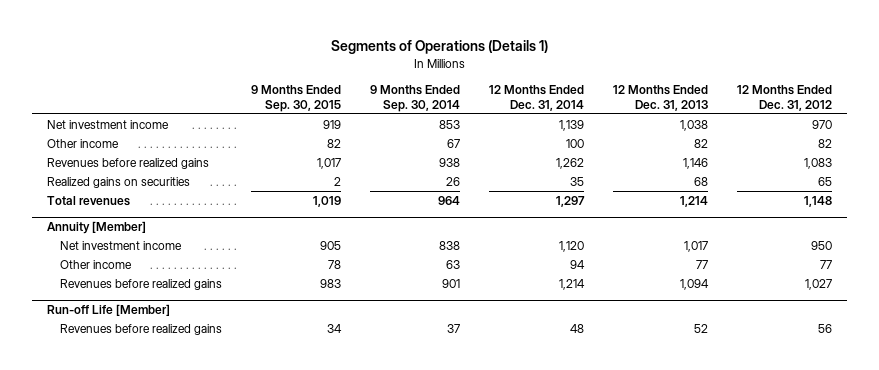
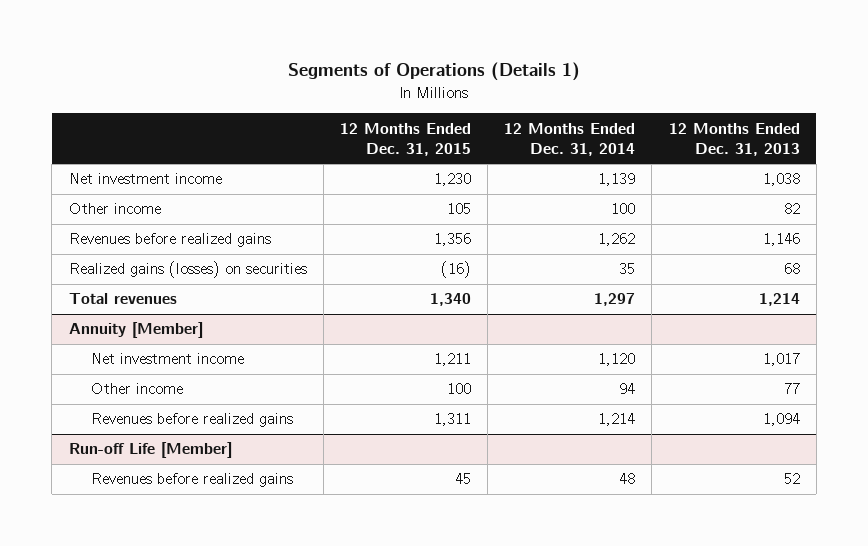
[251,85,342,112] 9 Months Ended Sep. 30, 2015 -> none
[370,85,461,112] 9 Months Ended Sep. 30, 2014 -> none
[737,85,833,111] 12 Months Ended Dec. 31, 2012 -> none
none -> [339,122,471,156] 12 Months Ended Dec. 31, 2015
[46,177,190,189] Realized gains on securities -> [68,261,307,279] Realized gains (losses) on securities

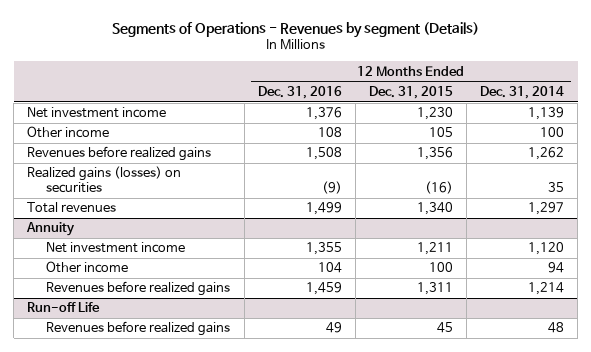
[288,62,581,82] Segments of Operations (Details 1) -> [111,21,479,38] Segments of Operations - Revenues by segment (Details)
[668,122,800,156] 12 Months Ended Dec. 31, 2013 -> none
none -> [257,86,342,100] Dec. 31, 2016
[68,322,203,339] Annuity [Member] -> [26,222,76,237] Annuity
[68,442,232,459] Run-off Life [Member] -> [27,302,101,313] Run-off Life

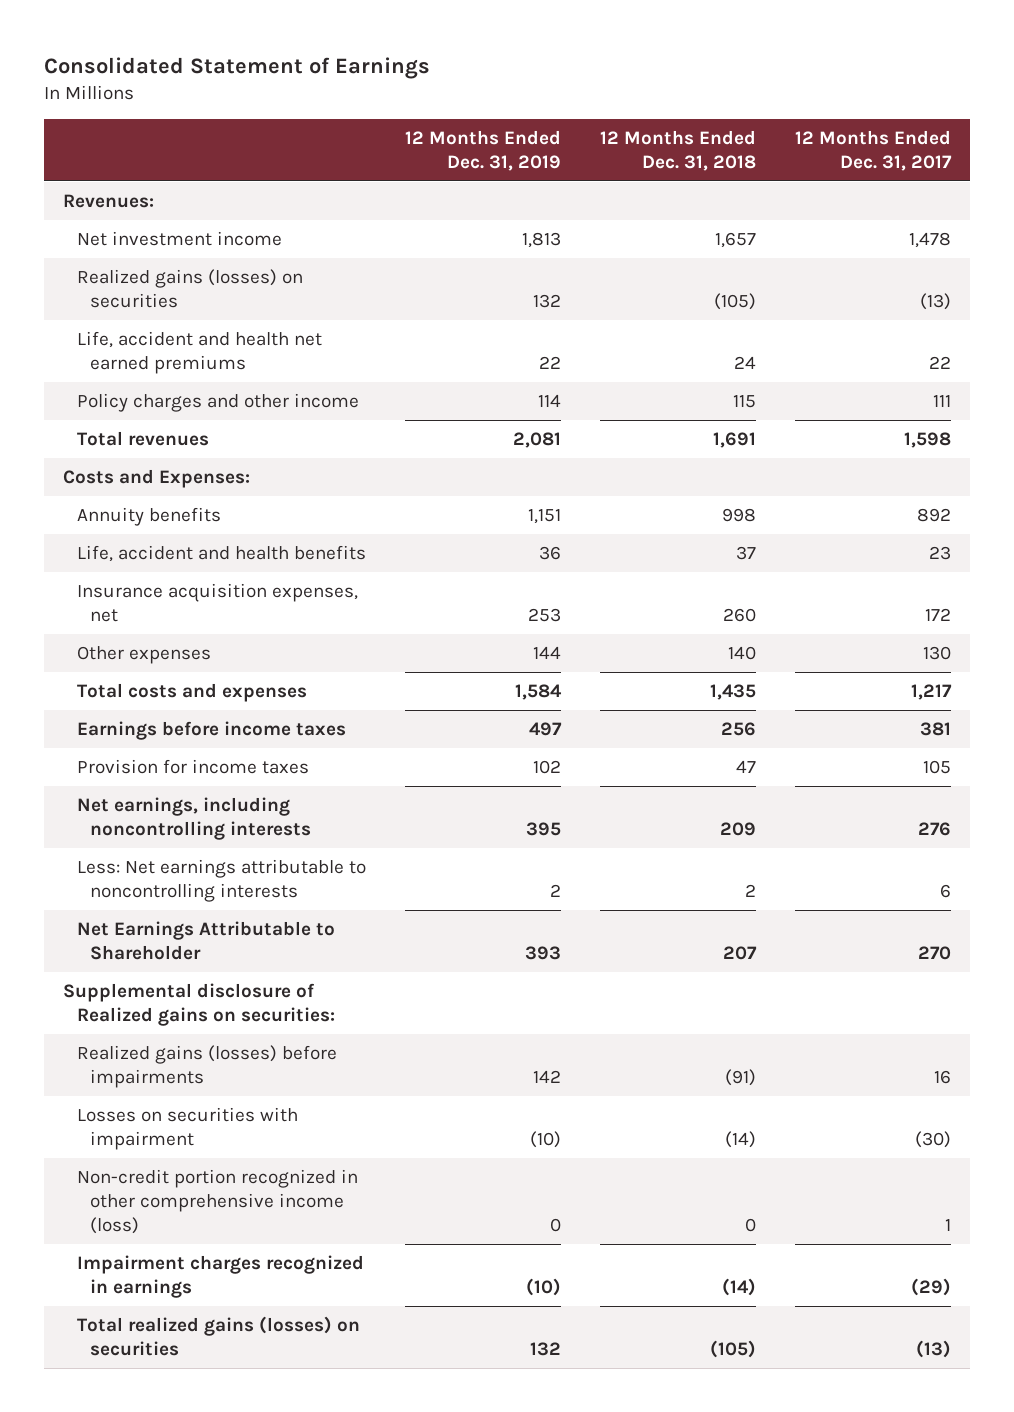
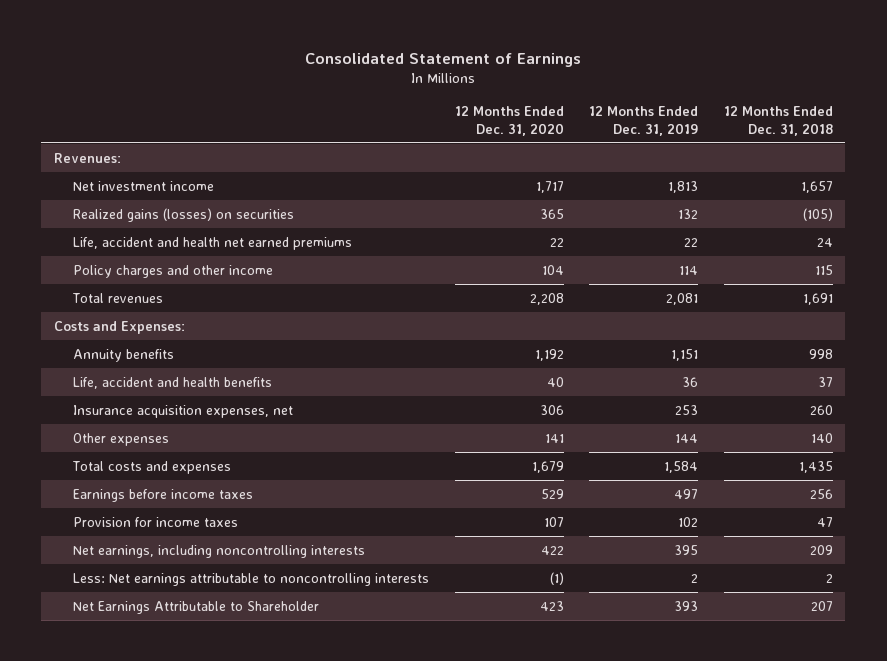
[794,129,952,171] 12 Months Ended Dec. 31, 2017 -> none
none -> [454,105,564,136] 12 Months Ended Dec. 31, 2020
[63,982,335,1027] Supplemental disclosure of Realized gains on securities: -> none
[76,1044,337,1089] Realized gains (losses) before impairments -> none
[76,1106,298,1151] Losses on securities with impairment -> none
[76,1168,358,1235] Non-credit portion recognized in other comprehensive income (loss) -> none
[76,1254,364,1299] Impairment charges recognized in earnings -> none
[76,1315,360,1357] Total realized gains (losses) on securities -> none

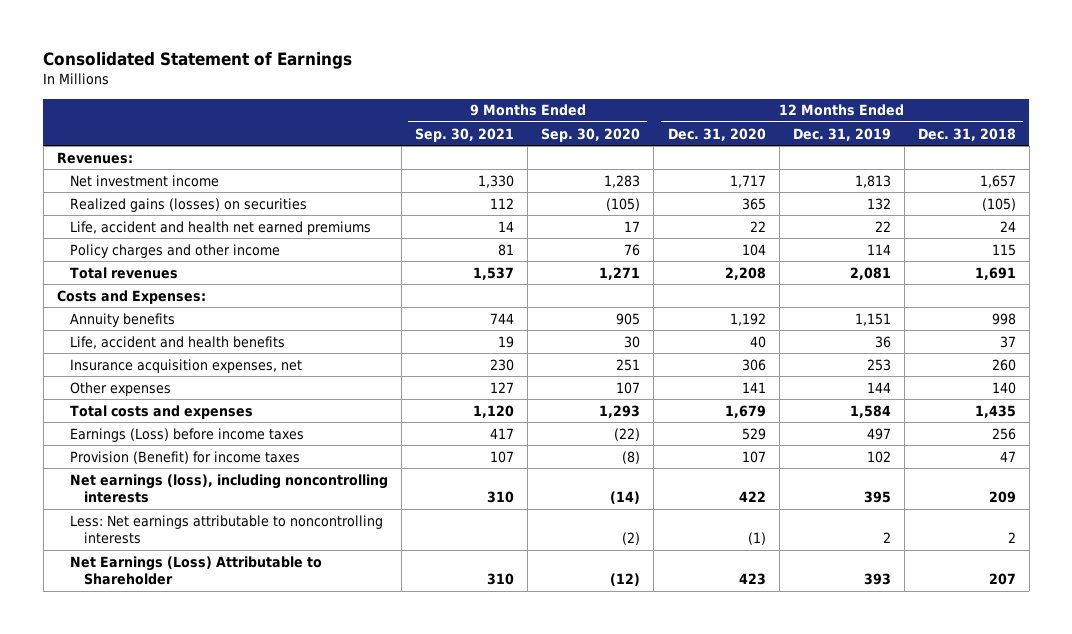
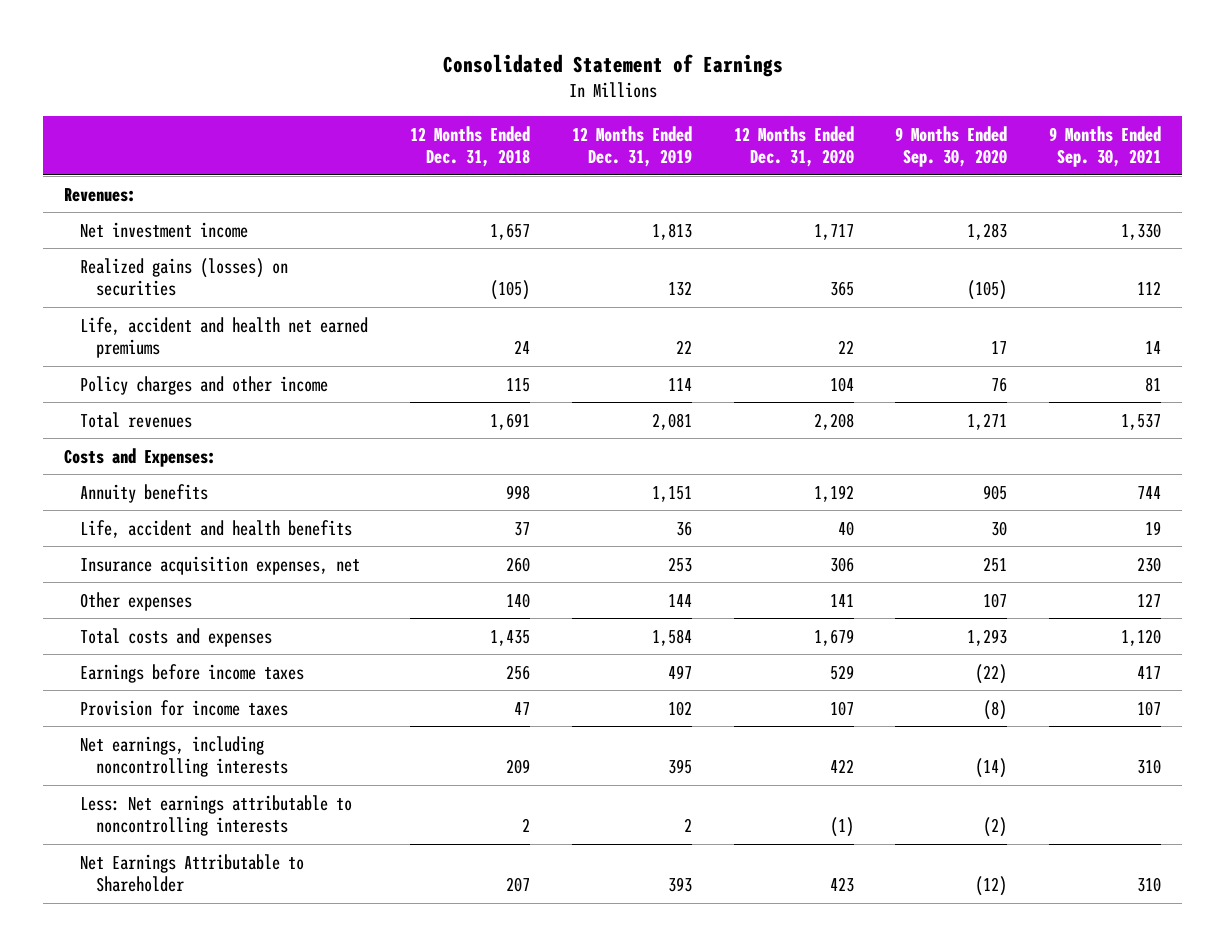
[70,427,305,442] Earnings (Loss) before income taxes -> [80,663,305,683] Earnings before income taxes
[70,450,301,464] Provision (Benefit) for income taxes -> [80,699,289,716] Provision for income taxes
[70,473,389,504] Net earnings (loss), including noncontrolling interests -> [80,735,289,778] Net earnings, including noncontrolling interests
[70,555,323,586] Net Earnings (Loss) Attributable to Shareholder -> [80,853,305,893] Net Earnings Attributable to Shareholder

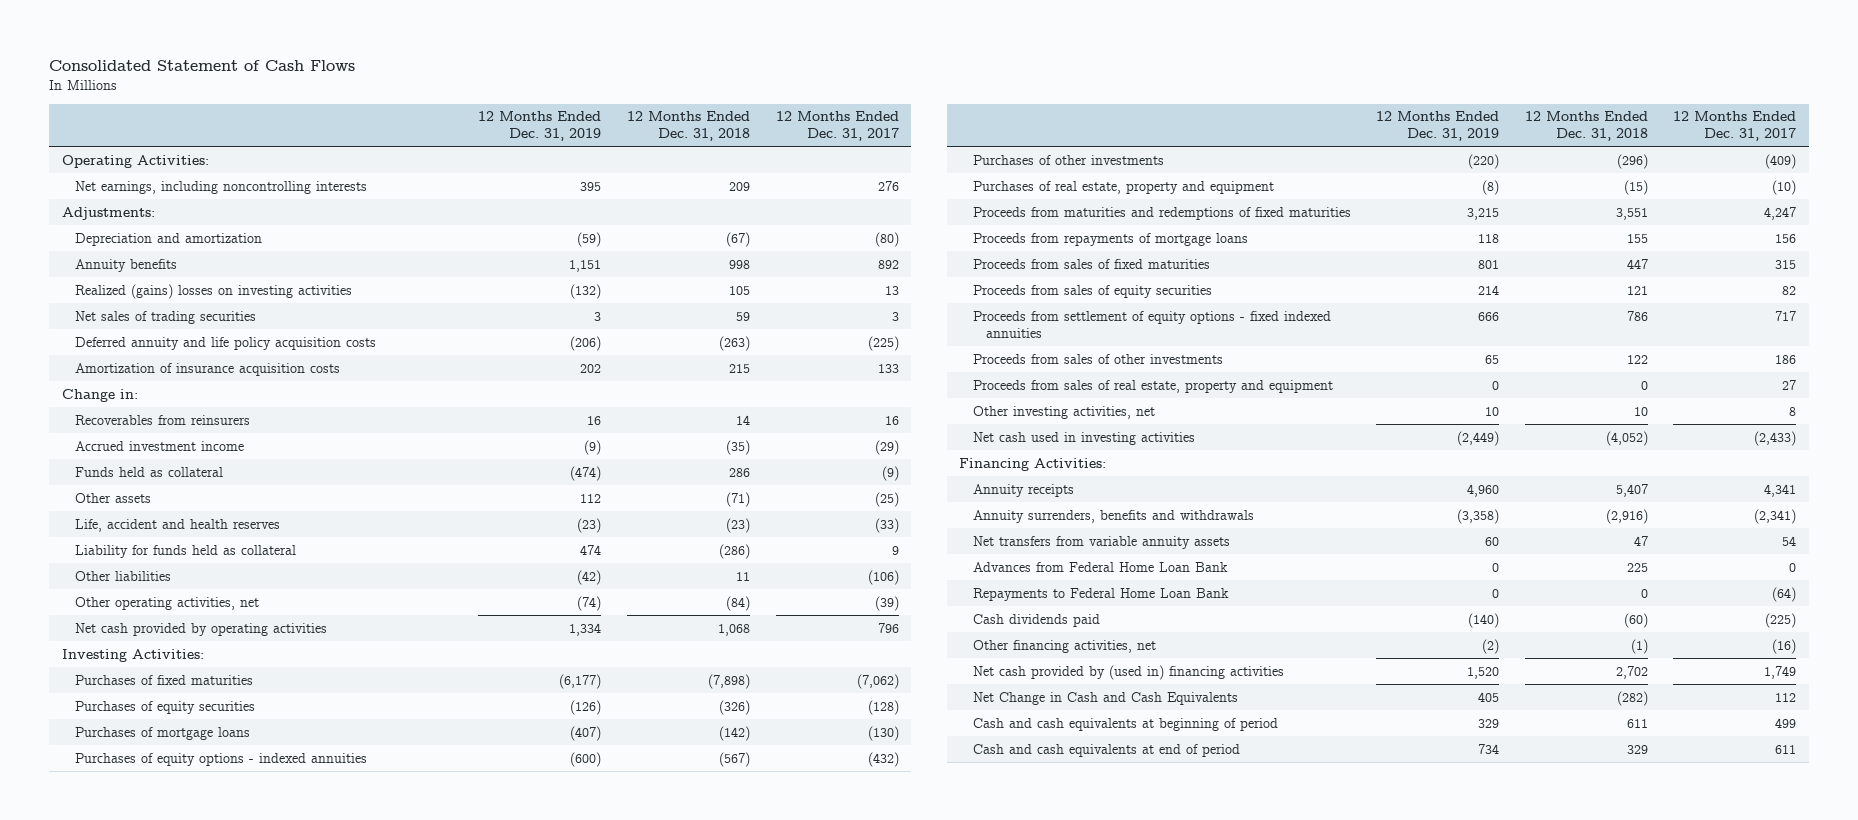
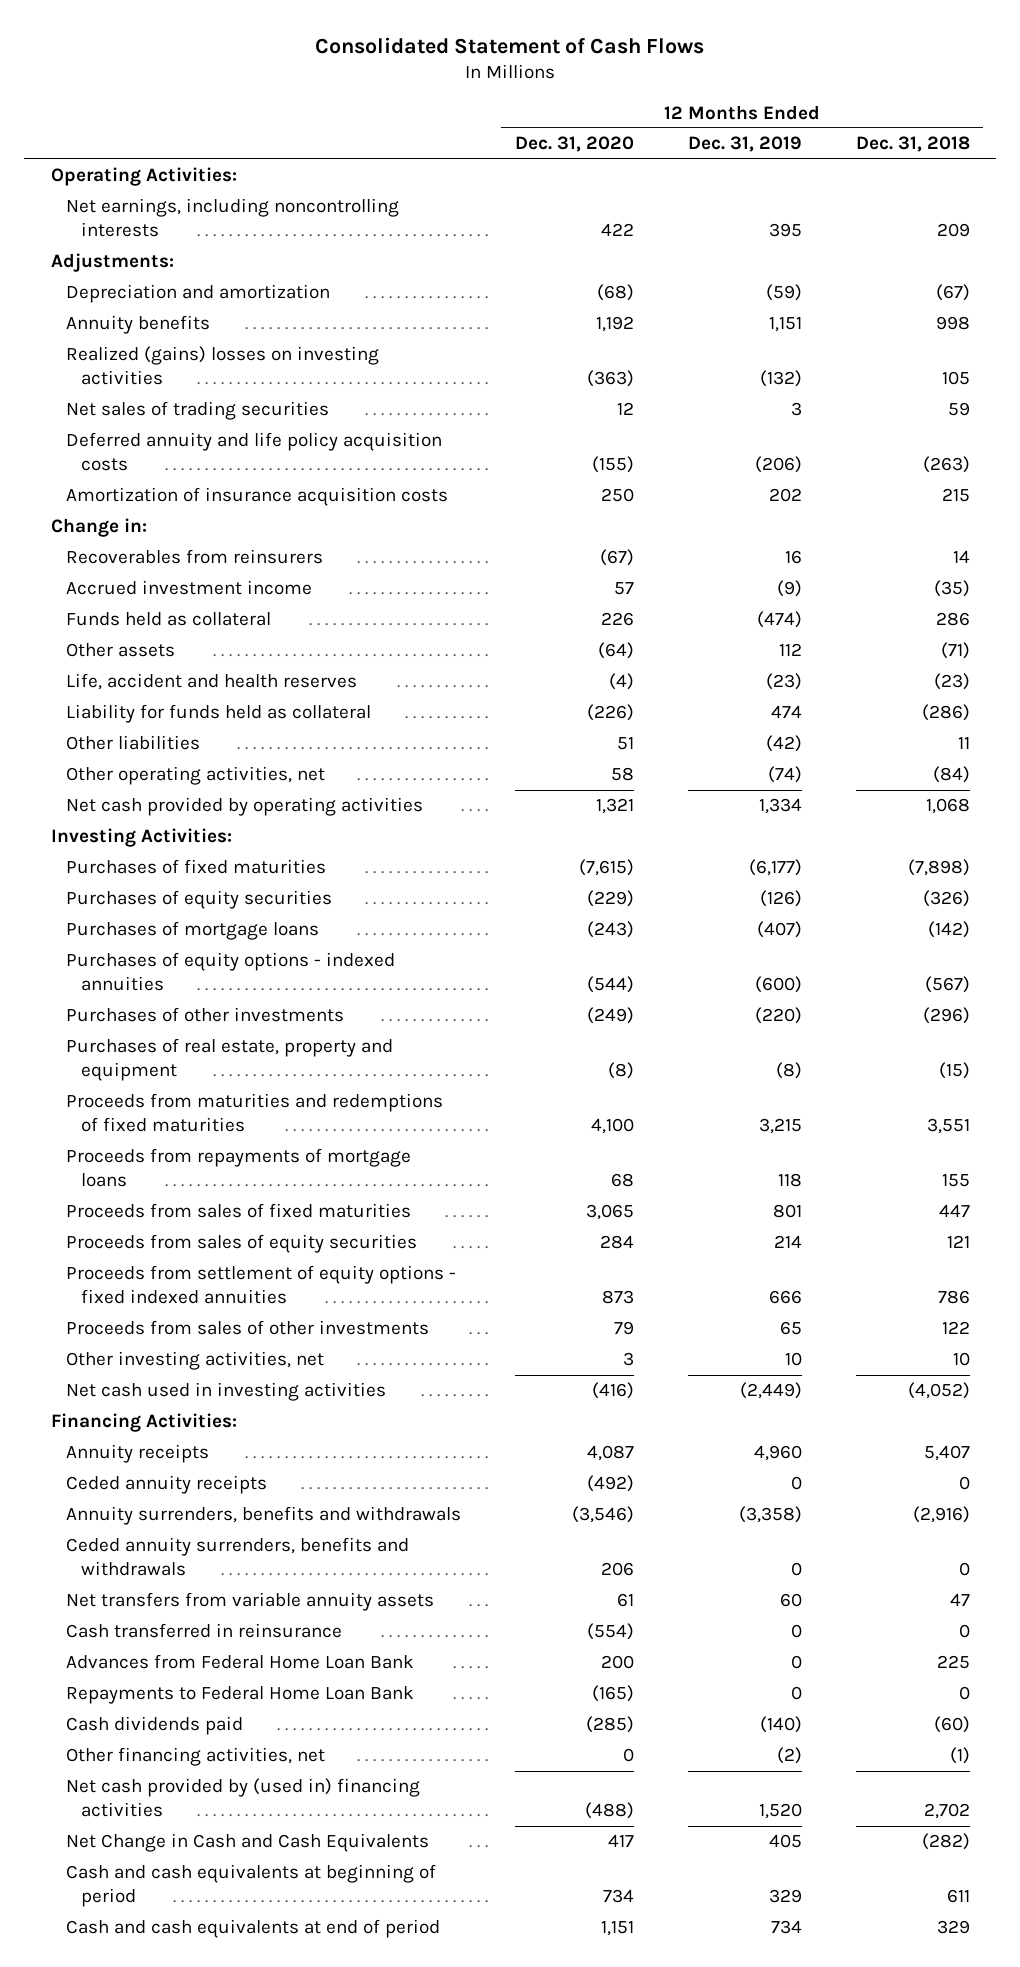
[775,111,899,142] 12 Months Ended Dec. 31, 2017 -> none
none -> [514,136,634,153] Dec. 31, 2020
[972,379,1333,393] Proceeds from sales of real estate, property and equipment -> none
none -> [65,1475,267,1495] Ceded annuity receipts
none -> [65,1537,409,1577] Ceded annuity surrenders, benefits and withdrawals
none -> [65,1623,342,1639] Cash transferred in reinsurance

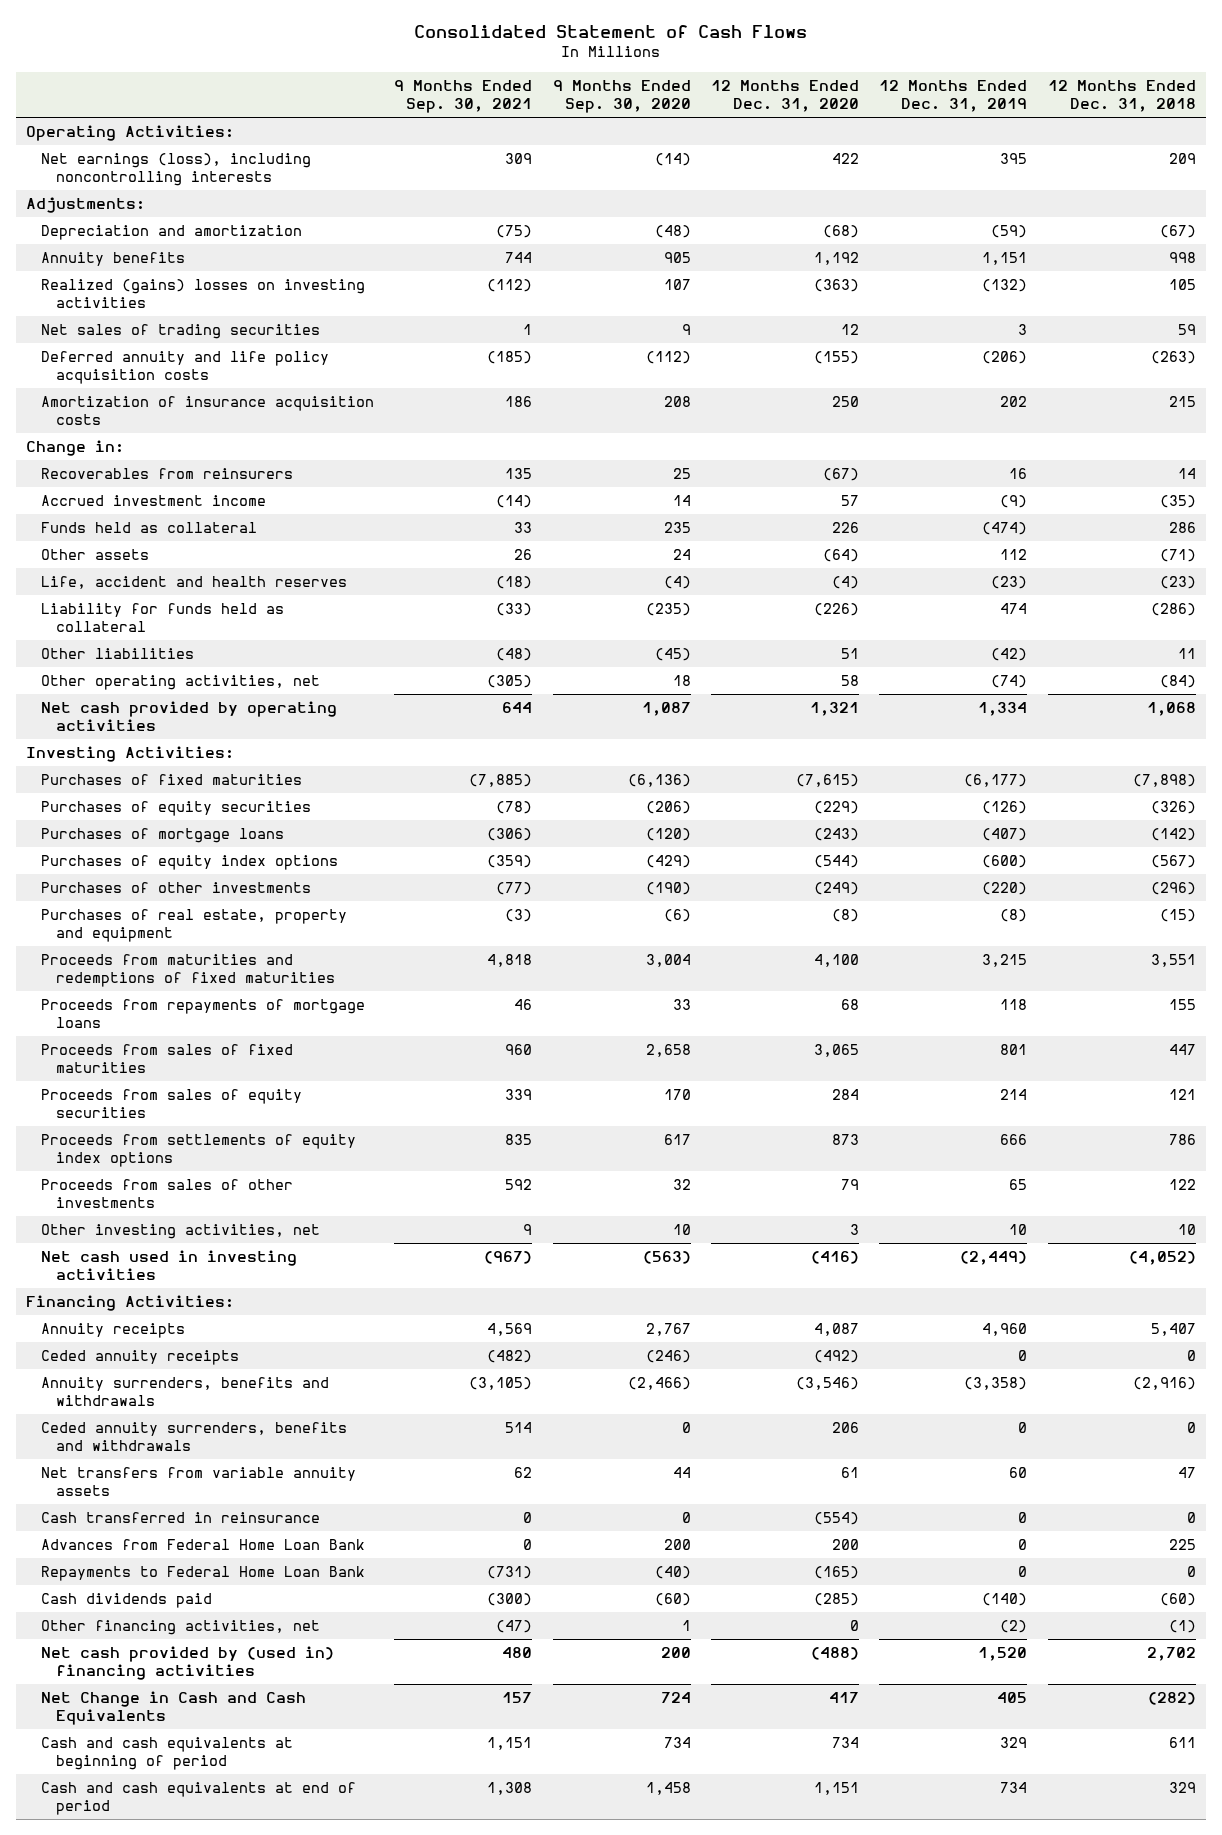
none -> [394,79,533,114] 9 Months Ended Sep. 30, 2021
none -> [552,79,691,114] 9 Months Ended Sep. 30, 2020
[65,198,399,238] Net earnings, including noncontrolling interests -> [41,152,312,187] Net earnings (loss), including noncontrolling interests
[65,952,395,992] Purchases of equity options - indexed annuities -> [41,854,339,870] Purchases of equity index options
[65,1265,456,1305] Proceeds from settlement of equity options - fixed indexed annuities -> [41,1133,357,1168] Proceeds from settlements of equity index options

